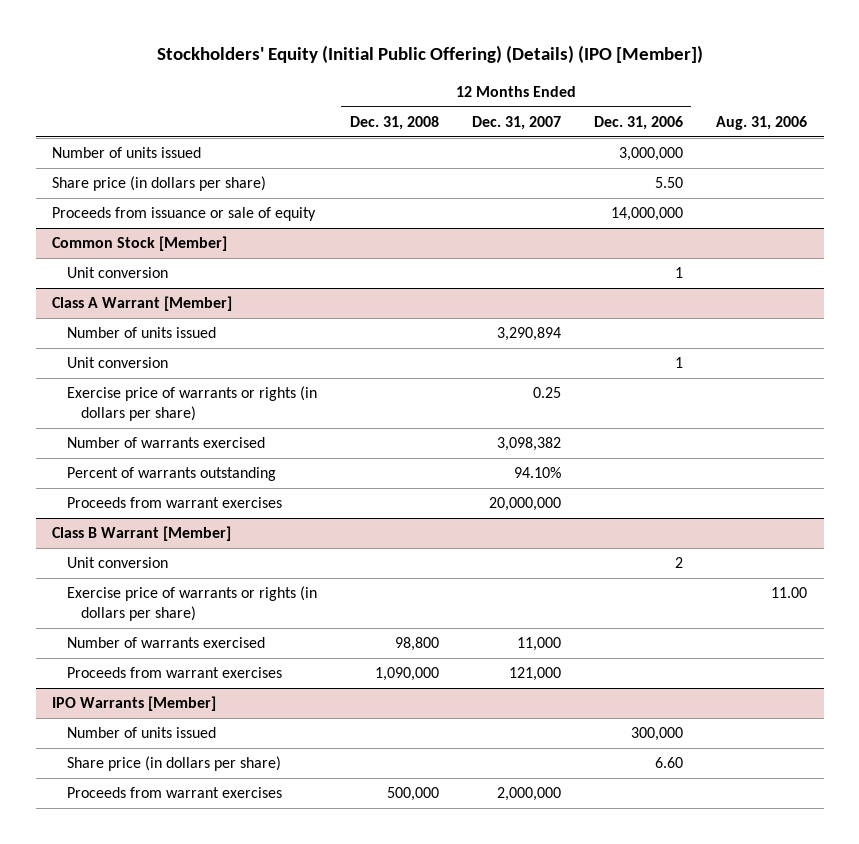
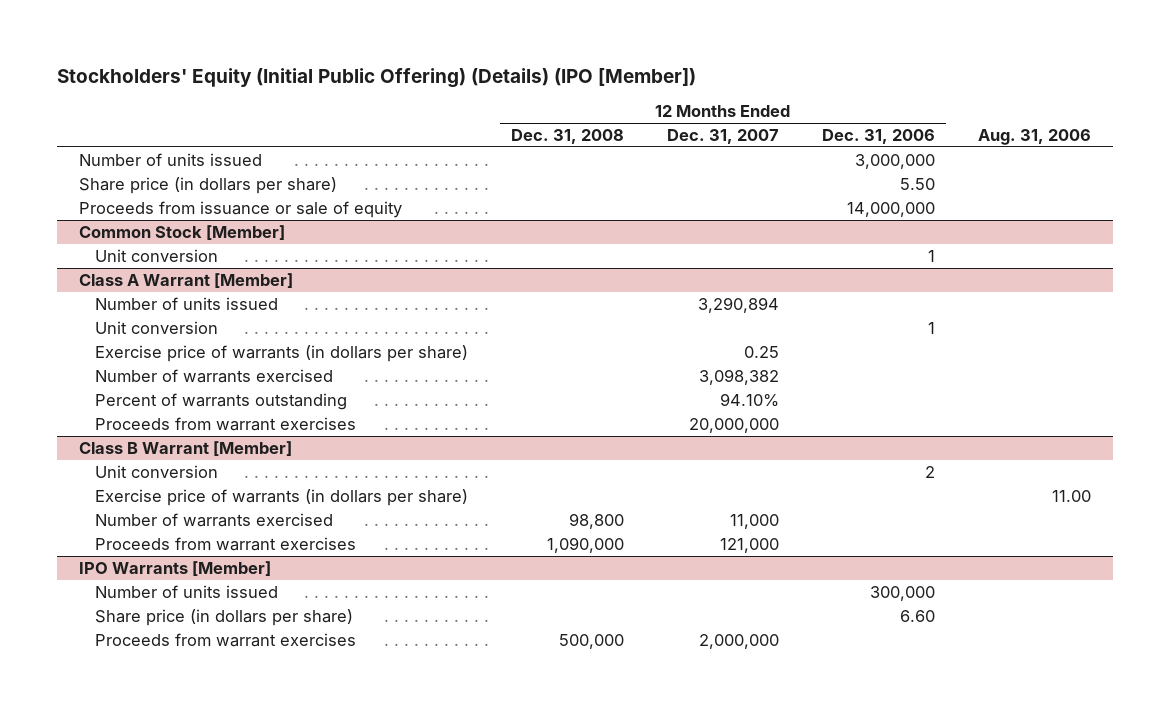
[66,386,317,421] Exercise price of warrants or rights (in dollars per share) -> [94,344,468,362] Exercise price of warrants (in dollars per share)
[66,586,317,621] Exercise price of warrants or rights (in dollars per share) -> [94,488,468,506] Exercise price of warrants (in dollars per share)

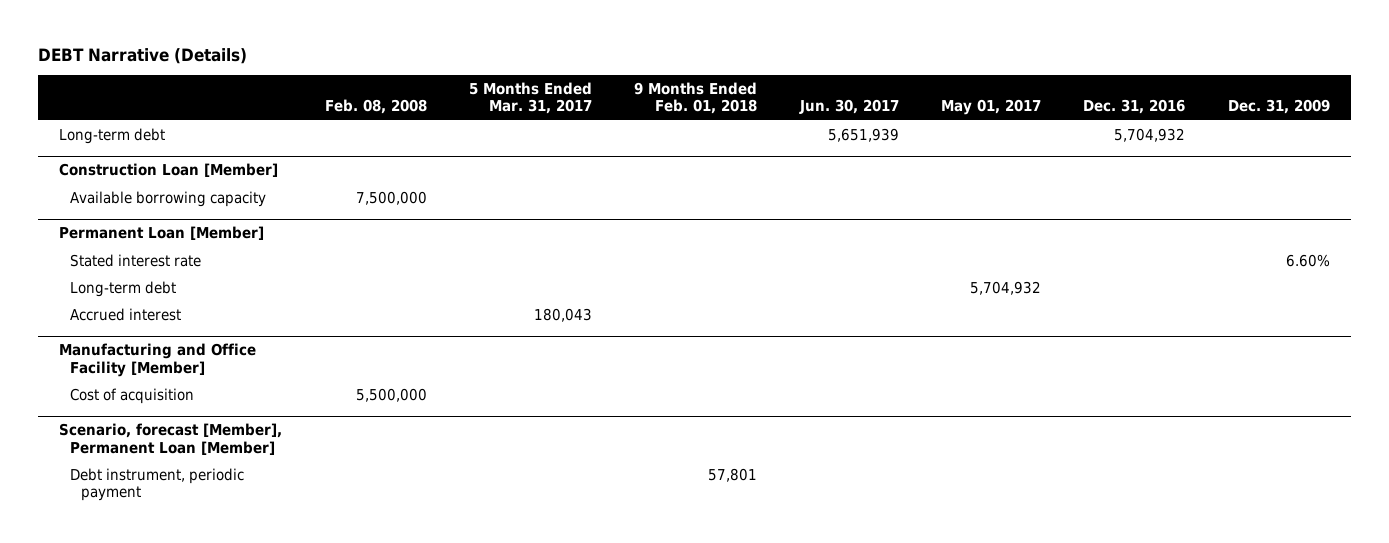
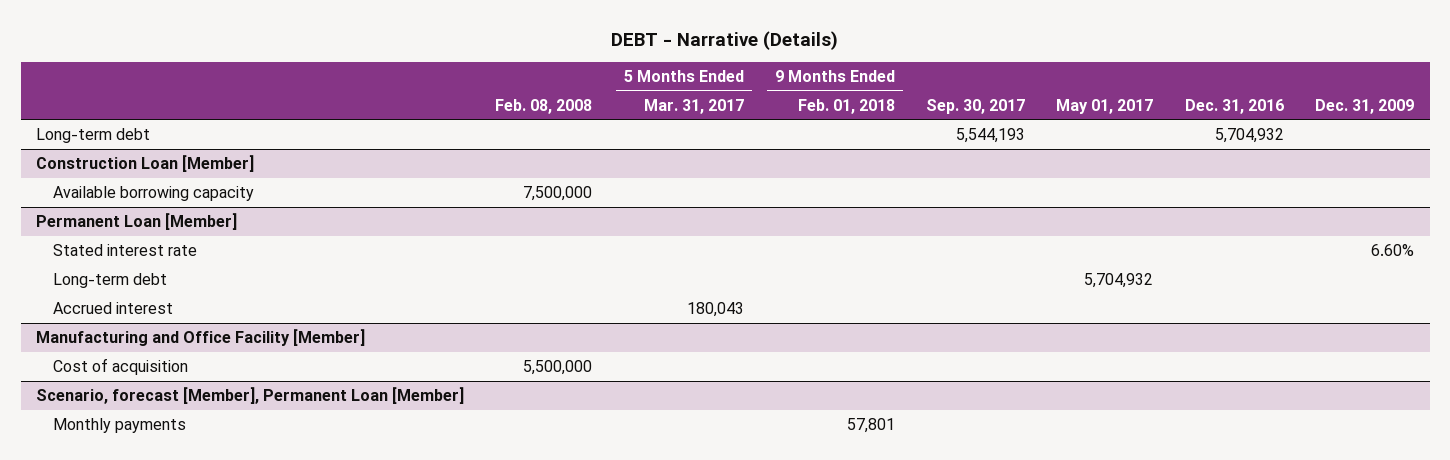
[38,47,248,64] DEBT Narrative (Details) -> [611,30,839,50] DEBT - Narrative (Details)
[798,99,899,115] Jun. 30, 2017 -> none
none -> [926,98,1026,114] Sep. 30, 2017
[70,467,245,502] Debt instrument, periodic payment -> [52,418,186,434] Monthly payments

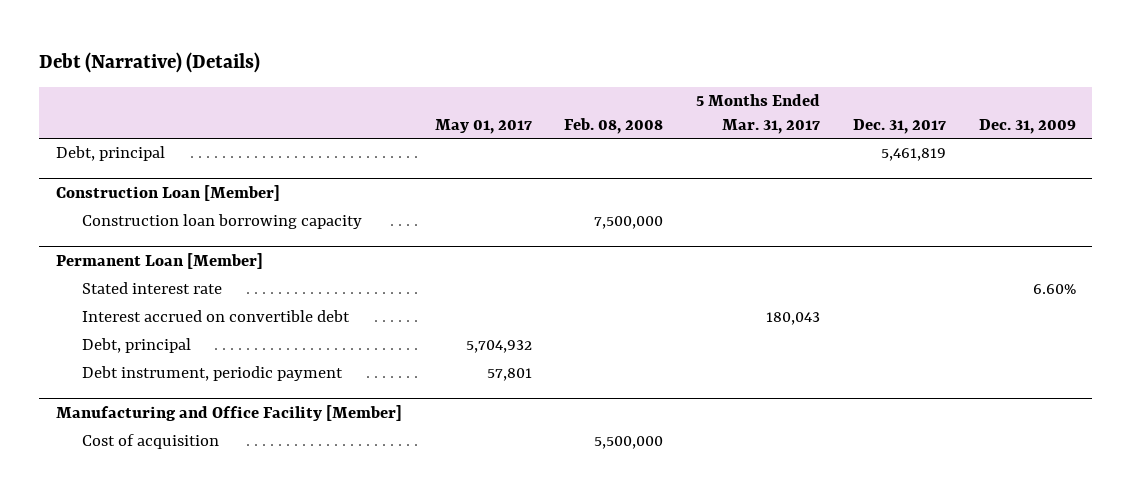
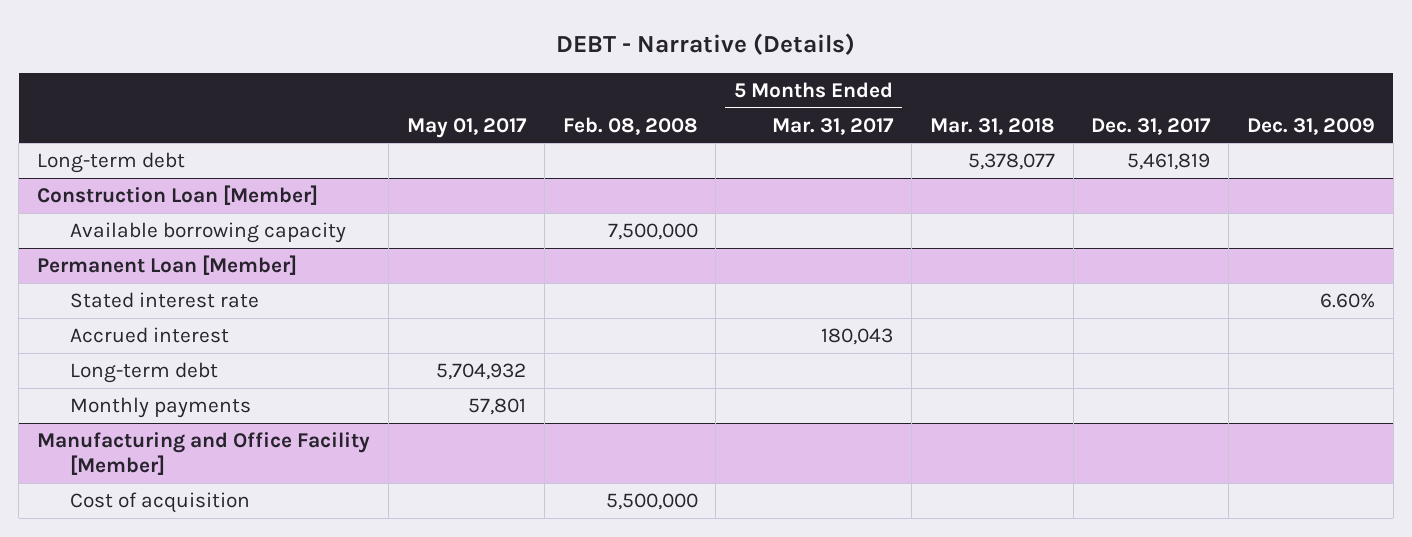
[39,52,261,74] Debt (Narrative) (Details) -> [556,32,856,55] DEBT - Narrative (Details)
none -> [929,117,1055,135] Mar. 31, 2018
[55,146,165,162] Debt, principal -> [37,152,186,174] Long-term debt
[82,214,363,230] Construction loan borrowing capacity -> [70,222,347,244] Available borrowing capacity
[82,310,351,323] Interest accrued on convertible debt -> [70,327,230,344] Accrued interest
[82,338,192,354] Debt, principal -> [70,362,219,384] Long-term debt
[82,366,344,382] Debt instrument, periodic payment -> [70,397,252,419] Monthly payments

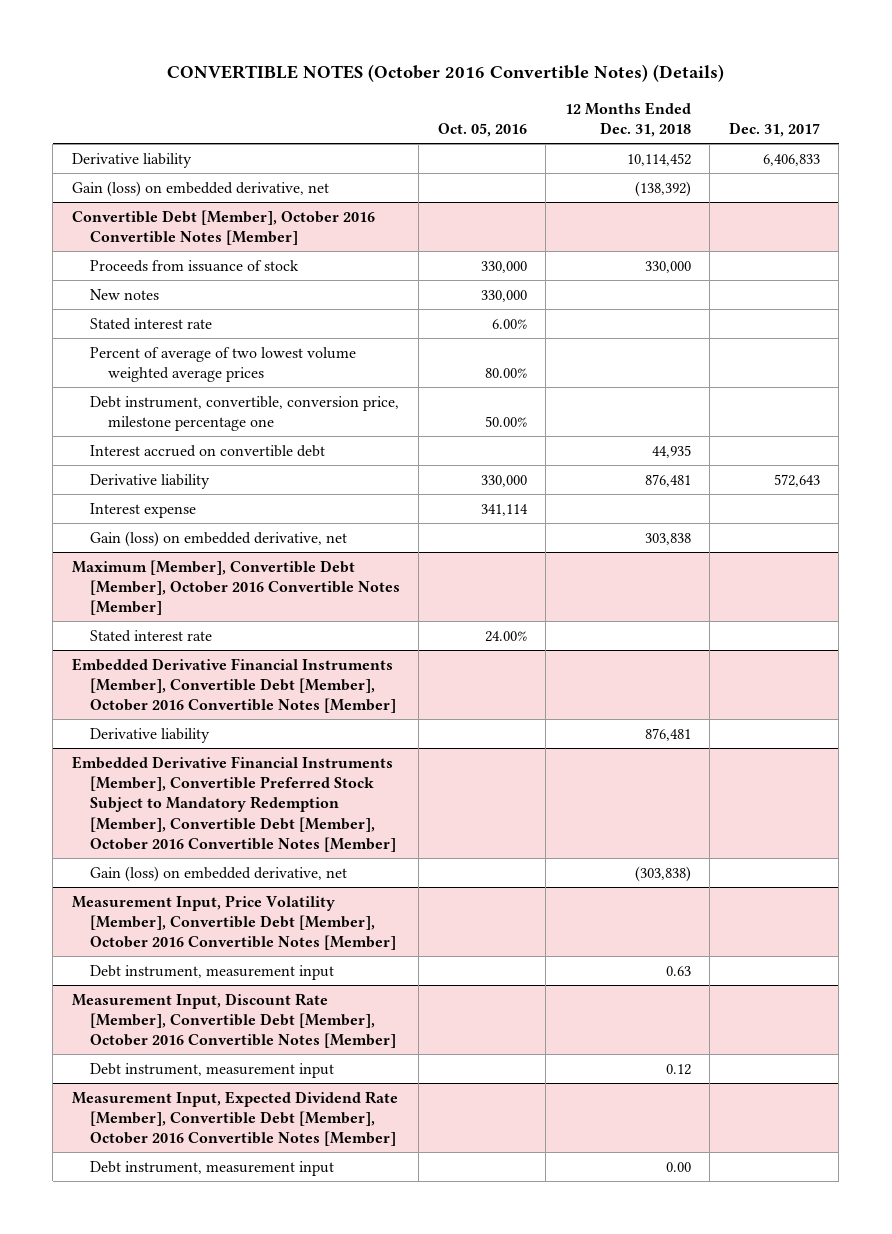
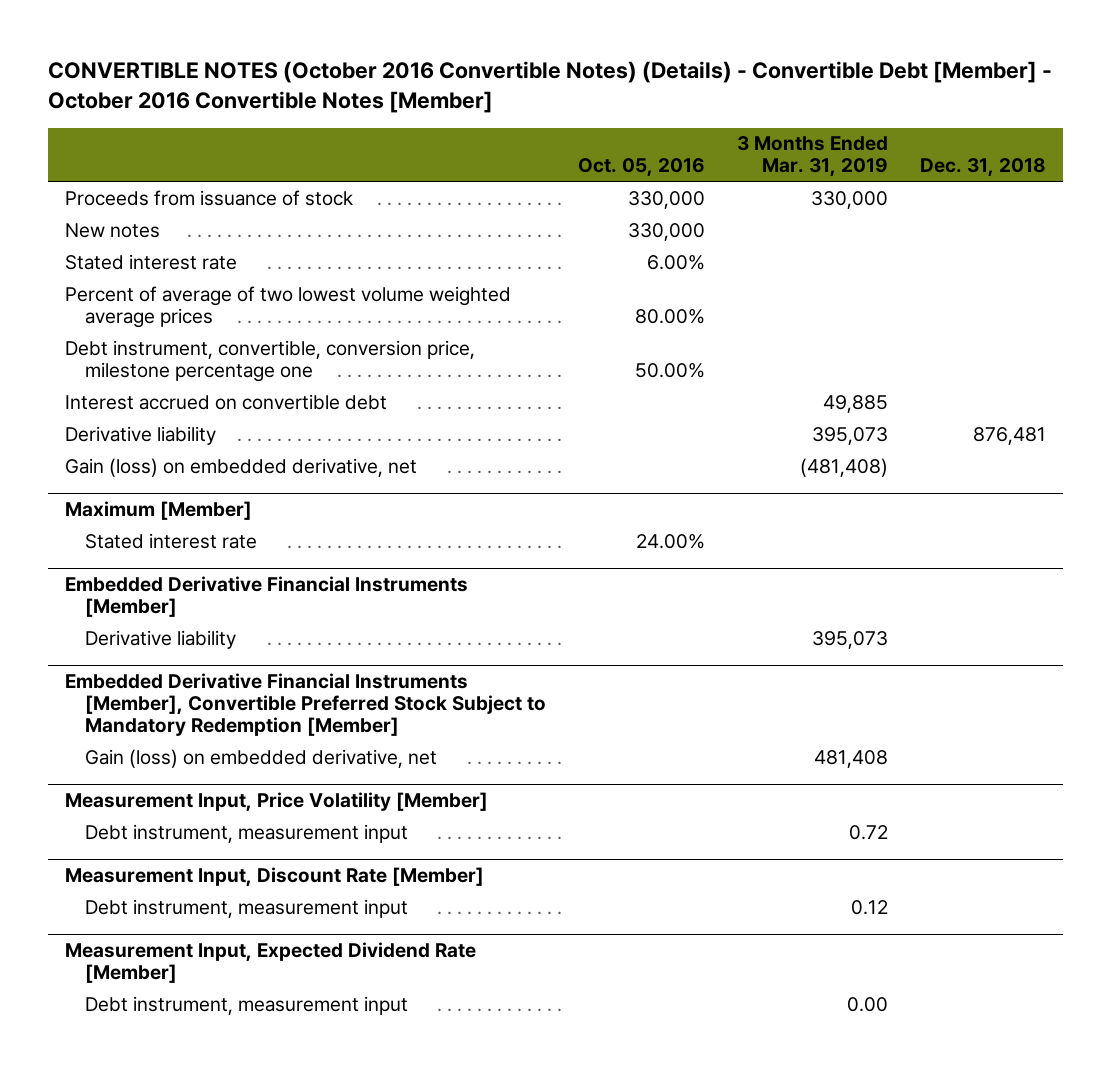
[166,63,724,82] CONVERTIBLE NOTES (October 2016 Convertible Notes) (Details) -> [48,61,1053,114] CONVERTIBLE NOTES (October 2016 Convertible Notes) (Details) - Convertible Debt [Member] - October 2016 Convertible Notes [Member]
[564,101,691,138] 12 Months Ended Dec. 31, 2018 -> none
[728,122,820,138] Dec. 31, 2017 -> none
none -> [737,136,889,178] 3 Months Ended Mar. 31, 2019
none -> [920,158,1047,178] Dec. 31, 2018
none -> [64,189,353,206] Proceeds from issuance of stock
none -> [64,222,160,238] New notes
none -> [64,253,237,270] Stated interest rate
none -> [64,285,511,328] Percent of average of two lowest volume weighted average prices
none -> [64,339,475,382] Debt instrument, convertible, conversion price, milestone percentage one
none -> [64,393,387,410] Interest accrued on convertible debt
[71,209,375,245] Convertible Debt [Member], October 2016 Convertible Notes [Member] -> none
[89,259,299,272] Proceeds from issuance of stock -> none
[89,288,159,300] New notes -> none
[89,317,212,330] Stated interest rate -> none
[89,346,356,382] Percent of average of two lowest volume weighted average prices -> none
[89,395,399,431] Debt instrument, convertible, conversion price, milestone percentage one -> none
[89,444,325,457] Interest accrued on convertible debt -> none
[89,473,210,489] Derivative liability -> none
[89,502,196,518] Interest expense -> none
[89,530,347,547] Gain (loss) on embedded derivative, net -> none
[71,559,400,616] Maximum [Member], Convertible Debt [Member], October 2016 Convertible Notes [Member] -> [64,500,252,520] Maximum [Member]
[71,657,396,714] Embedded Derivative Financial Instruments [Member], Convertible Debt [Member], October 2016 Convertible Notes [Member] -> [64,575,468,618] Embedded Derivative Financial Instruments [Member]
[71,755,396,852] Embedded Derivative Financial Instruments [Member], Convertible Preferred Stock Subject to Mandatory Redemption [Member], Convertible Debt [Member], October 2016 Convertible Notes [Member] -> [64,672,546,737] Embedded Derivative Financial Instruments [Member], Convertible Preferred Stock Subject to Mandatory Redemption [Member]
[71,894,396,951] Measurement Input, Price Volatility [Member], Convertible Debt [Member], October 2016 Convertible Notes [Member] -> [64,791,488,812] Measurement Input, Price Volatility [Member]
[71,992,396,1049] Measurement Input, Discount Rate [Member], Convertible Debt [Member], October 2016 Convertible Notes [Member] -> [64,866,484,887] Measurement Input, Discount Rate [Member]
[71,1090,398,1147] Measurement Input, Expected Dividend Rate [Member], Convertible Debt [Member], October 2016 Convertible Notes [Member] -> [64,941,476,984] Measurement Input, Expected Dividend Rate [Member]

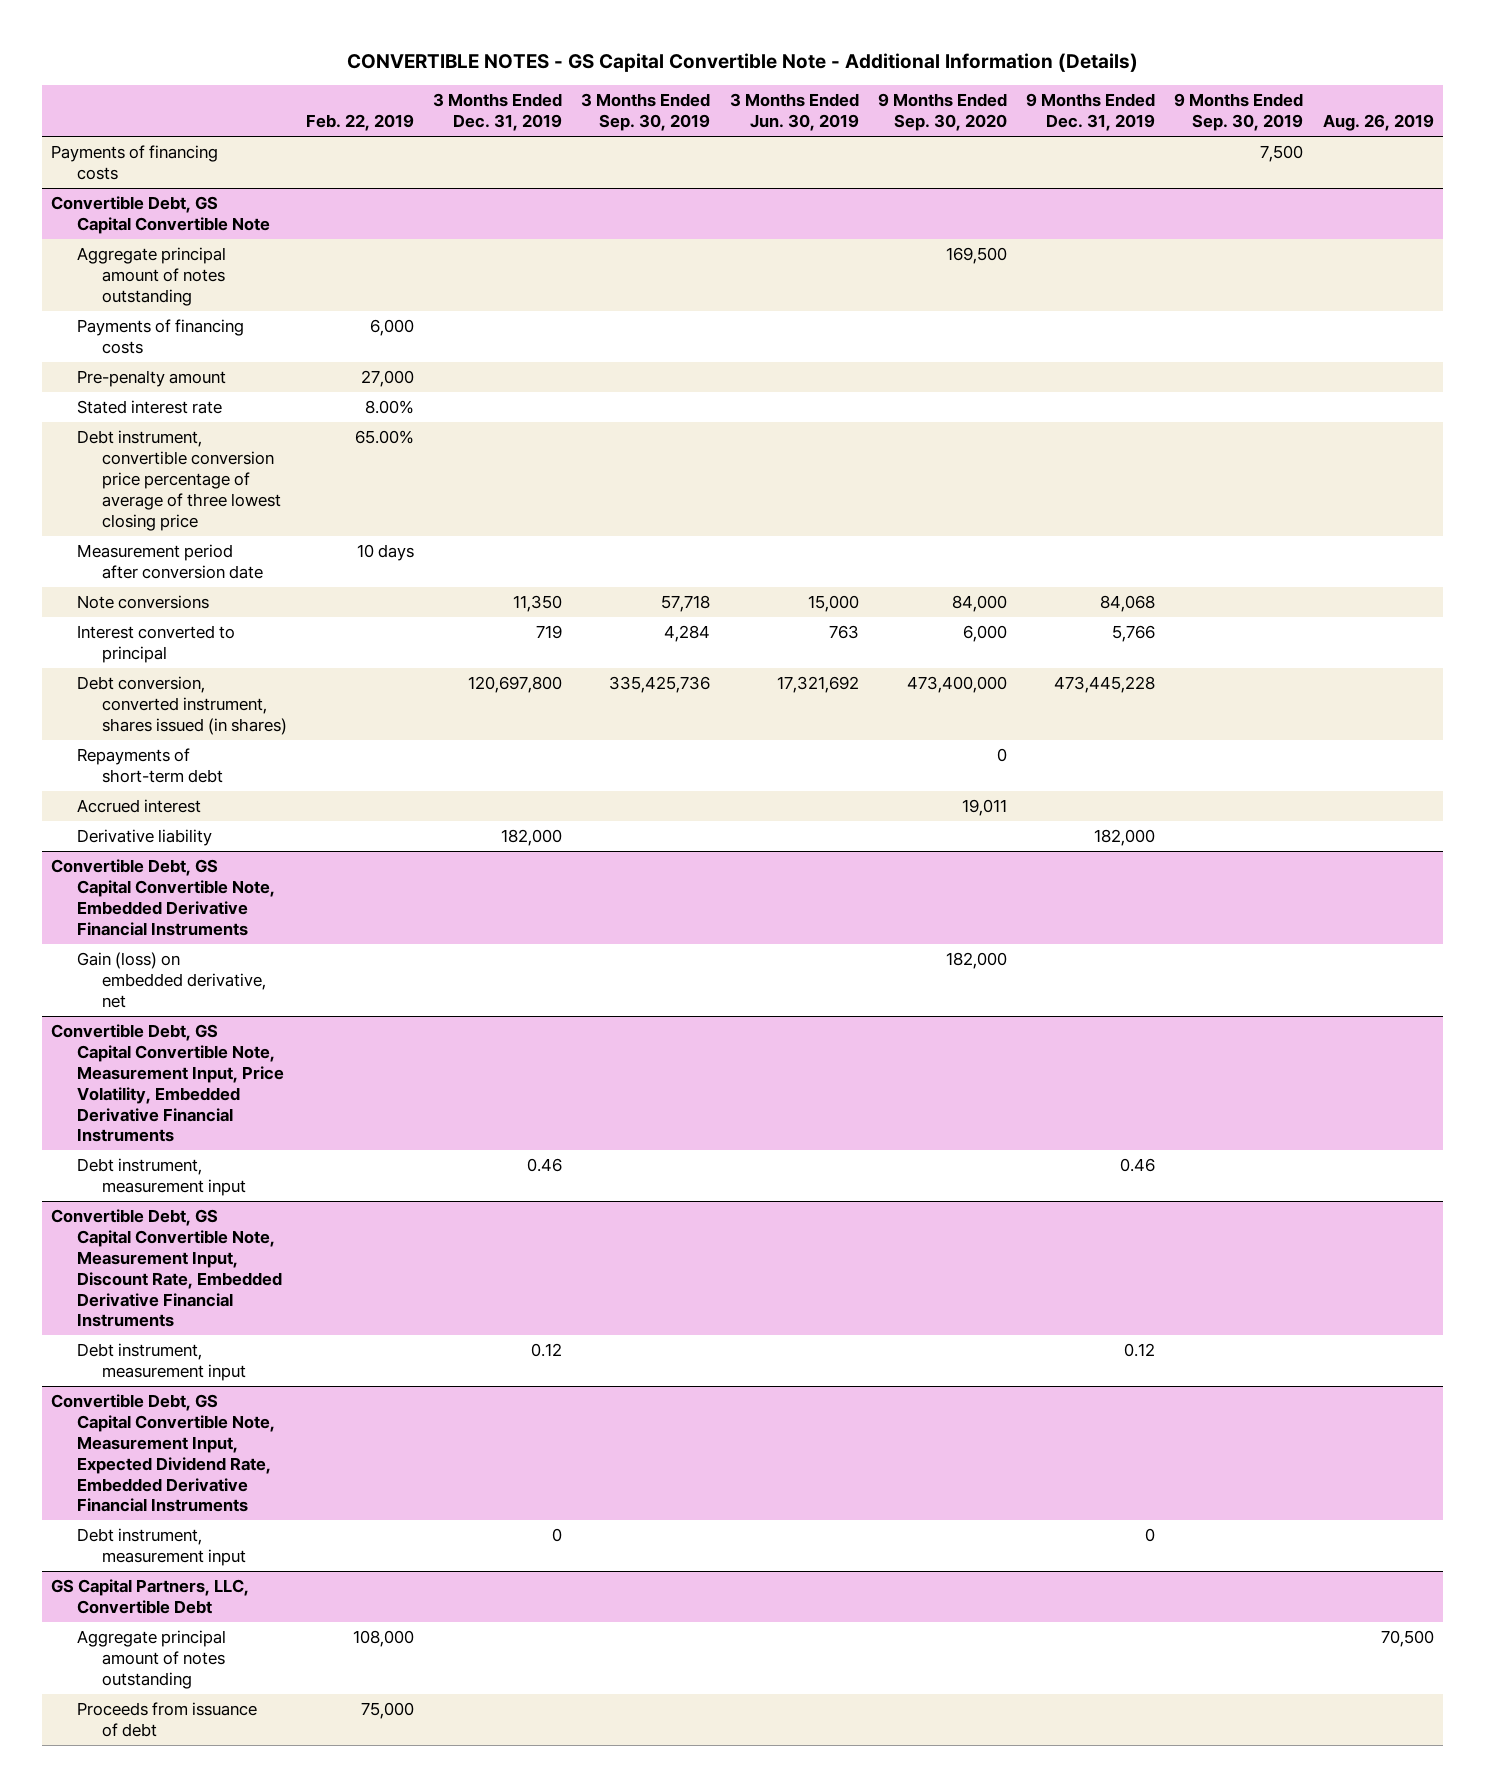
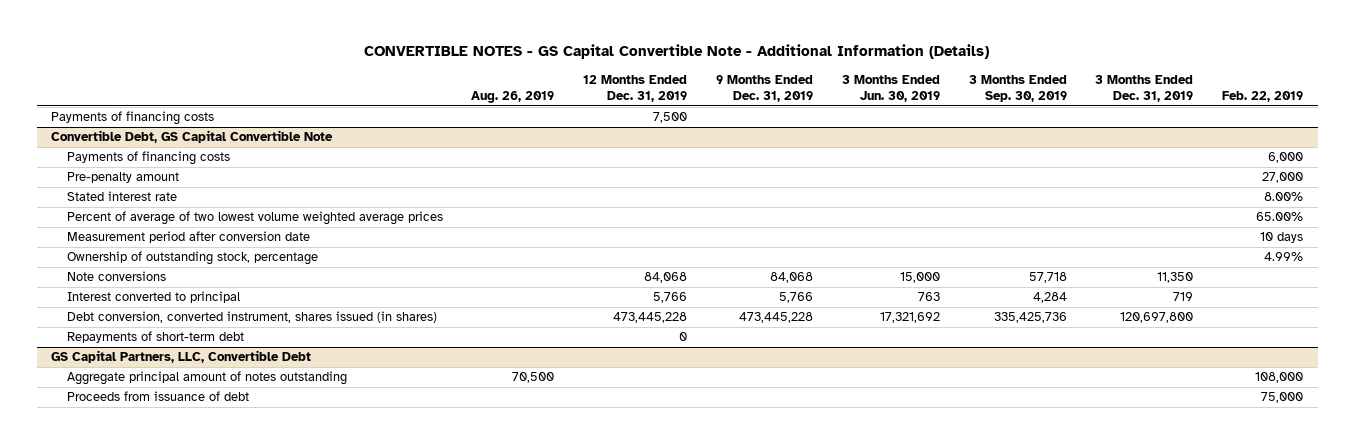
[877,93,1007,132] 9 Months Ended Sep. 30, 2020 -> none
[1174,93,1304,132] 9 Months Ended Sep. 30, 2019 -> none
none -> [583,74,688,102] 12 Months Ended Dec. 31, 2019
[76,247,226,306] Aggregate principal amount of notes outstanding -> none
[76,430,281,531] Debt instrument, convertible conversion price percentage of average of three lowest closing price -> none
none -> [66,211,443,226] Percent of average of two lowest volume weighted average prices
none -> [66,251,318,266] Ownership of outstanding stock, percentage
[76,799,201,814] Accrued interest -> none
[76,829,212,847] Derivative liability -> none
[51,859,275,936] Convertible Debt, GS Capital Convertible Note, Embedded Derivative Financial Instruments -> none
[76,952,266,1008] Gain (loss) on embedded derivative, net -> none
[51,1024,284,1143] Convertible Debt, GS Capital Convertible Note, Measurement Input, Price Volatility, Embedded Derivative Financial Instruments -> none
[76,1158,246,1196] Debt instrument, measurement input -> none
[51,1209,282,1328] Convertible Debt, GS Capital Convertible Note, Measurement Input, Discount Rate, Embedded Derivative Financial Instruments -> none
[76,1343,246,1381] Debt instrument, measurement input -> none
[51,1394,275,1513] Convertible Debt, GS Capital Convertible Note, Measurement Input, Expected Dividend Rate, Embedded Derivative Financial Instruments -> none
[76,1528,246,1566] Debt instrument, measurement input -> none

